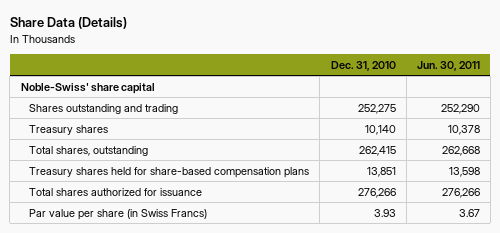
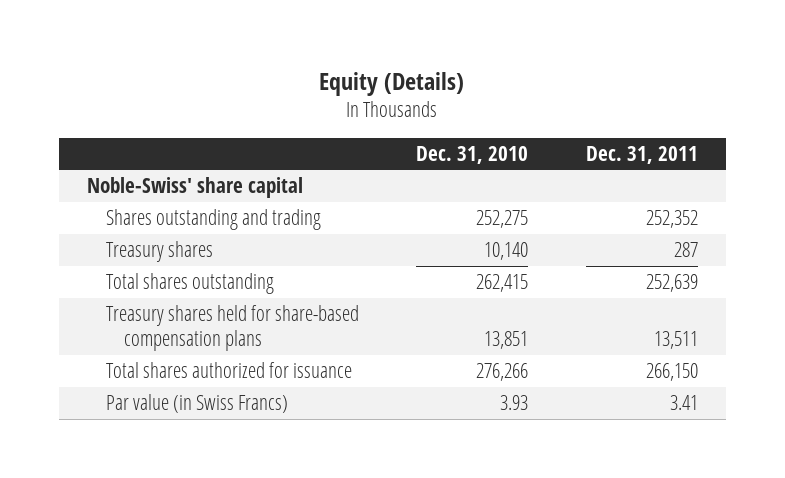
[9,17,127,30] Share Data (Details) -> [319,72,465,97] Equity (Details)
[416,60,480,71] Jun. 30, 2011 -> none
none -> [585,145,698,164] Dec. 31, 2011
[29,145,149,156] Total shares, outstanding -> [105,273,274,295] Total shares outstanding
[29,208,208,220] Par value per share (in Swiss Francs) -> [105,394,288,414] Par value (in Swiss Francs)

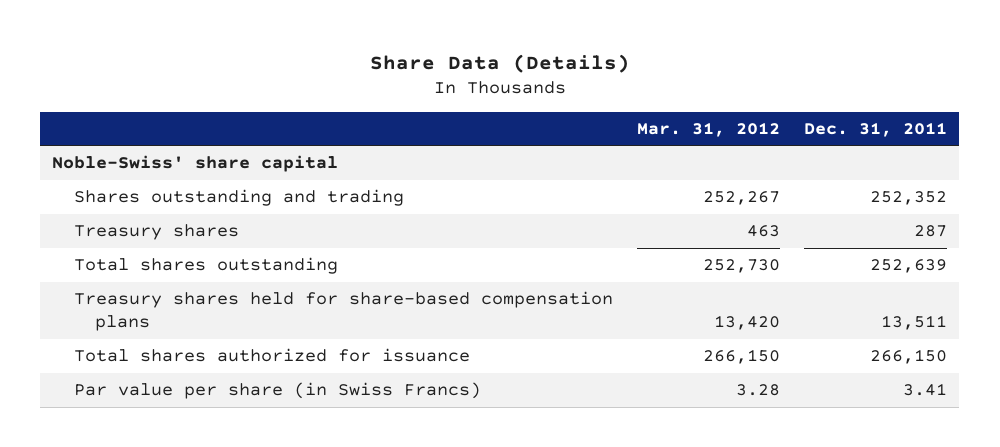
[319,72,465,97] Equity (Details) -> [369,53,630,73] Share Data (Details)
[416,145,529,164] Dec. 31, 2010 -> none
none -> [636,121,780,137] Mar. 31, 2012
[105,394,288,414] Par value (in Swiss Francs) -> [73,382,481,400] Par value per share (in Swiss Francs)

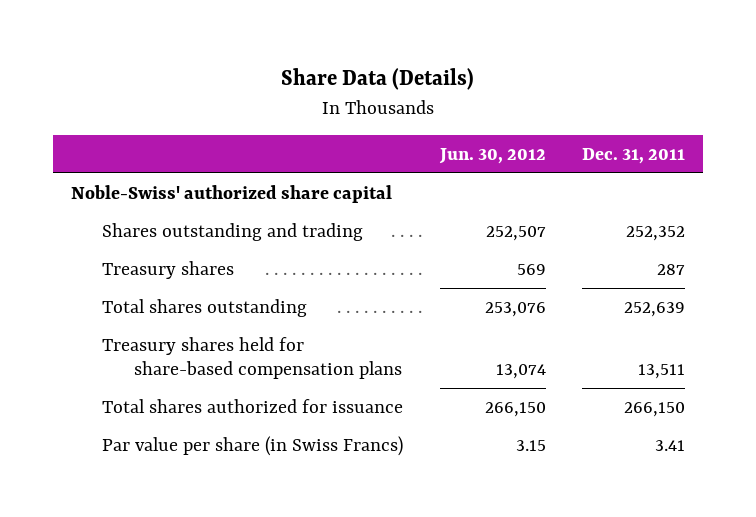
[636,121,780,137] Mar. 31, 2012 -> none
none -> [438,147,546,164] Jun. 30, 2012
[52,155,339,173] Noble-Swiss' share capital -> [70,185,392,204] Noble-Swiss' authorized share capital

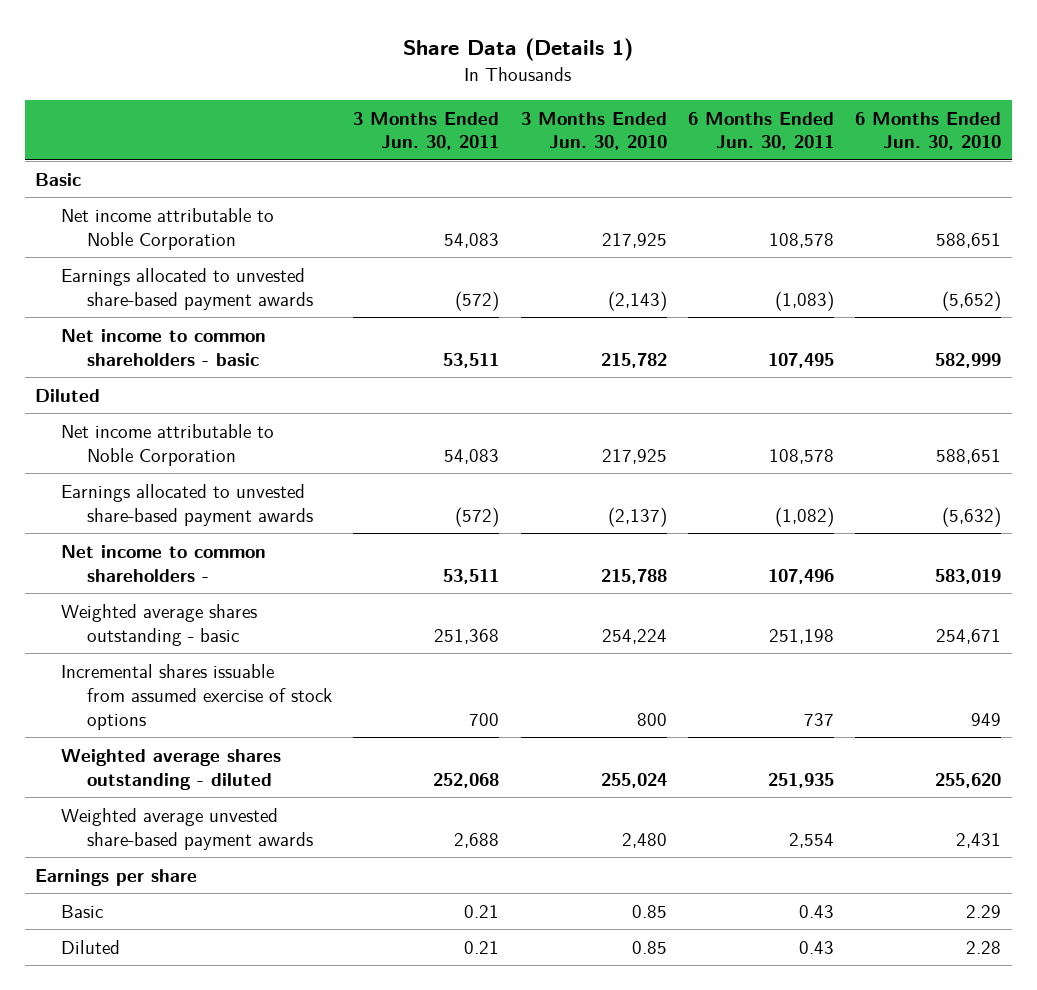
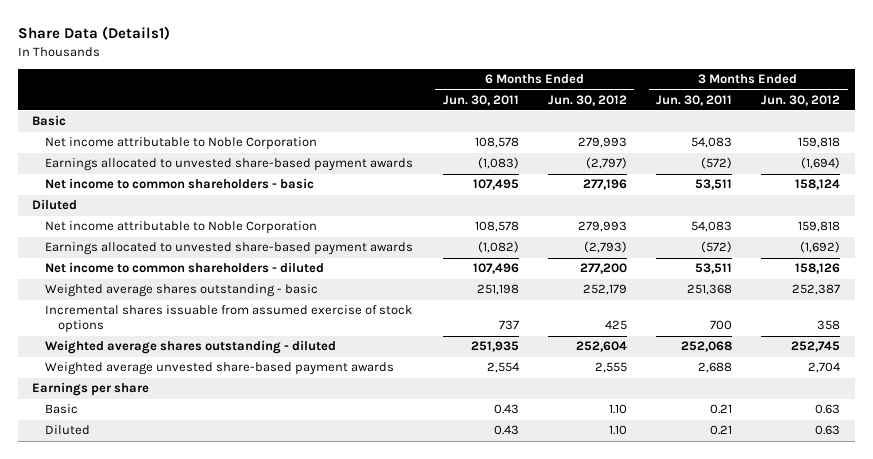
[403,37,634,61] Share Data (Details 1) -> [17,26,170,41] Share Data (Details1)
[520,111,667,151] 3 Months Ended Jun. 30, 2010 -> none
[855,111,1002,151] 6 Months Ended Jun. 30, 2010 -> none
none -> [547,94,627,106] Jun. 30, 2012
none -> [761,94,841,106] Jun. 30, 2012
[61,544,267,582] Net income to common shareholders - -> [45,262,325,274] Net income to common shareholders - diluted

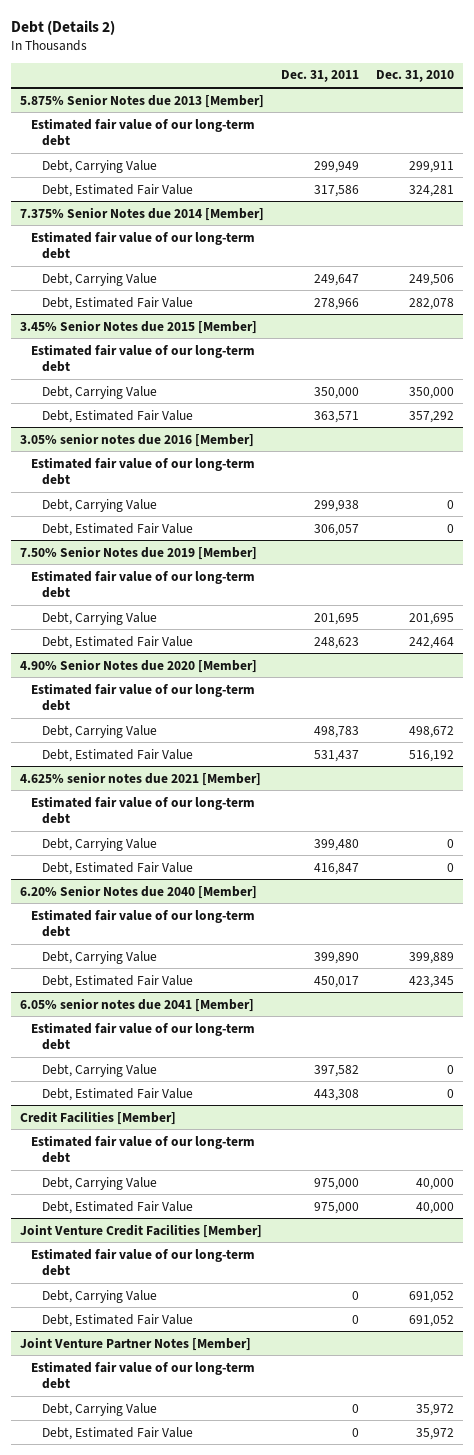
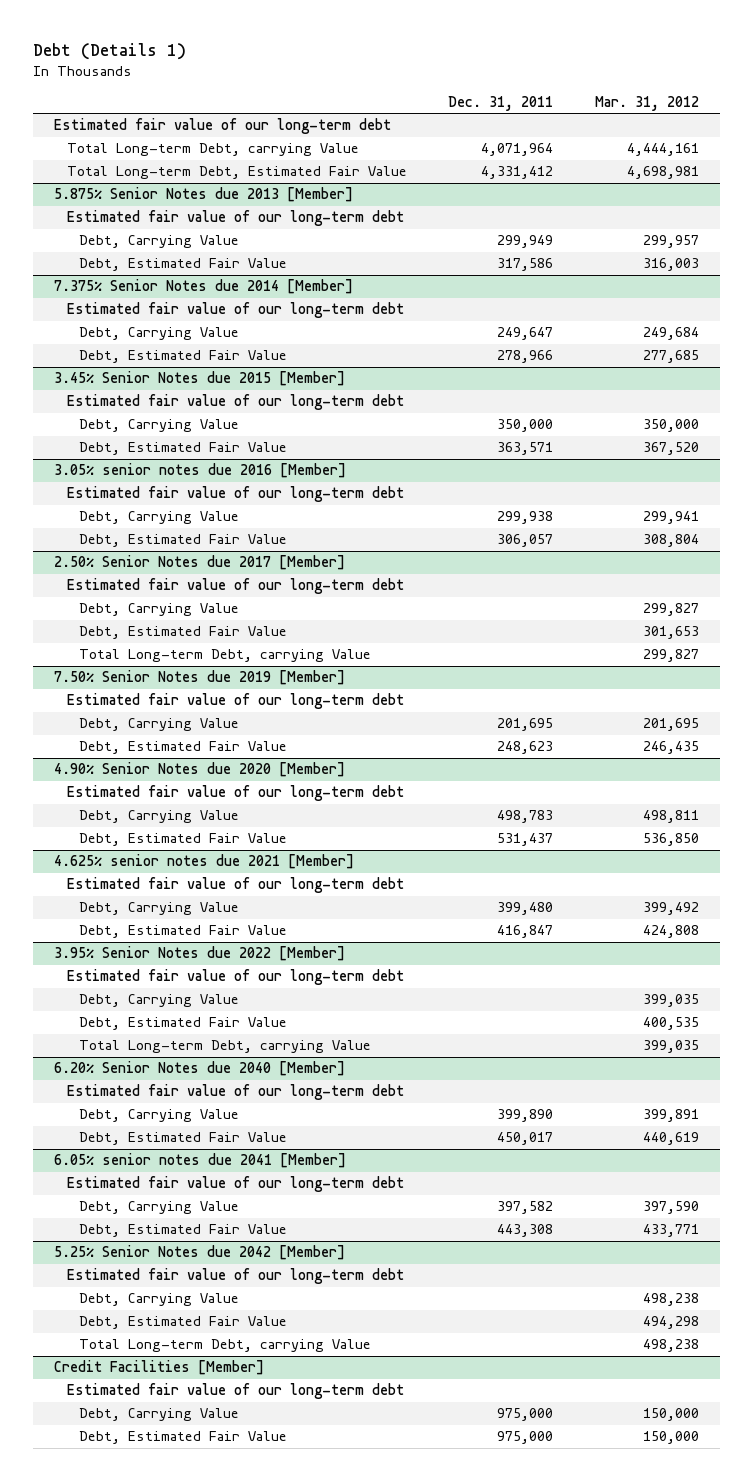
[11,19,116,35] Debt (Details 2) -> [32,42,186,60] Debt (Details 1)
[375,70,454,83] Dec. 31, 2010 -> none
none -> [595,95,700,111] Mar. 31, 2012
none -> [53,118,391,135] Estimated fair value of our long-term debt
none -> [66,143,359,157] Total Long-term Debt, carrying Value
none -> [66,166,407,180] Total Long-term Debt, Estimated Fair Value
none -> [53,555,345,571] 2.50% Senior Notes due 2017 [Member]
none -> [66,578,404,595] Estimated fair value of our long-term debt
none -> [79,603,240,617] Debt, Carrying Value
none -> [79,626,288,640] Debt, Estimated Fair Value
none -> [79,649,372,663] Total Long-term Debt, carrying Value
none -> [53,946,345,962] 3.95% Senior Notes due 2022 [Member]
none -> [66,969,404,986] Estimated fair value of our long-term debt
none -> [79,994,240,1008] Debt, Carrying Value
none -> [79,1017,288,1031] Debt, Estimated Fair Value
none -> [79,1040,372,1054] Total Long-term Debt, carrying Value
none -> [53,1245,345,1261] 5.25% Senior Notes due 2042 [Member]
none -> [66,1268,404,1285] Estimated fair value of our long-term debt
none -> [79,1293,240,1307] Debt, Carrying Value
none -> [79,1316,288,1330] Debt, Estimated Fair Value
none -> [79,1339,372,1353] Total Long-term Debt, carrying Value
[19,1223,262,1238] Joint Venture Credit Facilities [Member] -> none
[30,1247,255,1277] Estimated fair value of our long-term debt -> none
[41,1289,157,1303] Debt, Carrying Value -> none
[41,1313,193,1327] Debt, Estimated Fair Value -> none
[19,1336,251,1351] Joint Venture Partner Notes [Member] -> none
[30,1360,255,1390] Estimated fair value of our long-term debt -> none
[41,1402,157,1416] Debt, Carrying Value -> none
[41,1426,193,1440] Debt, Estimated Fair Value -> none

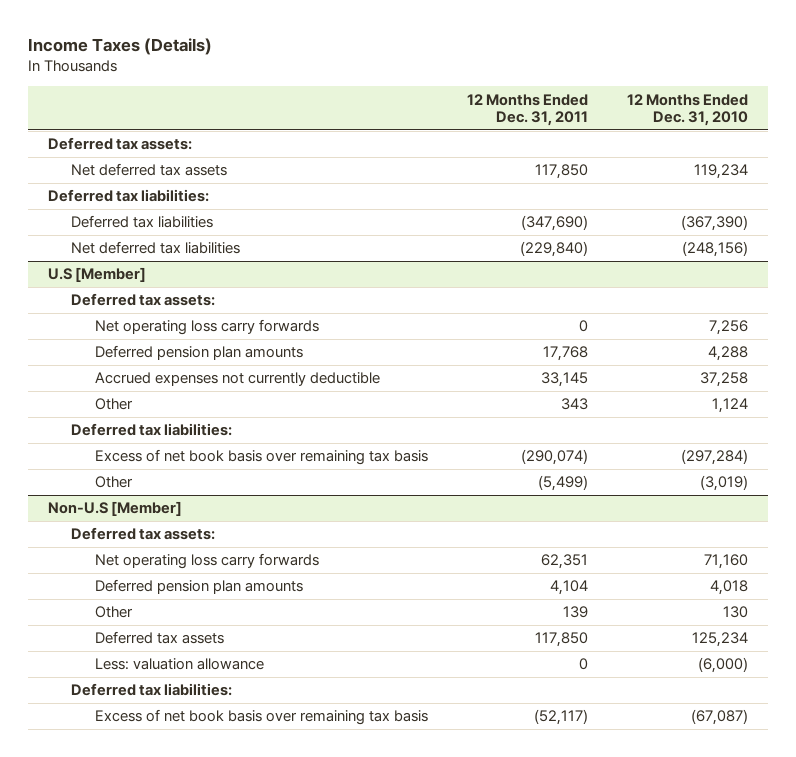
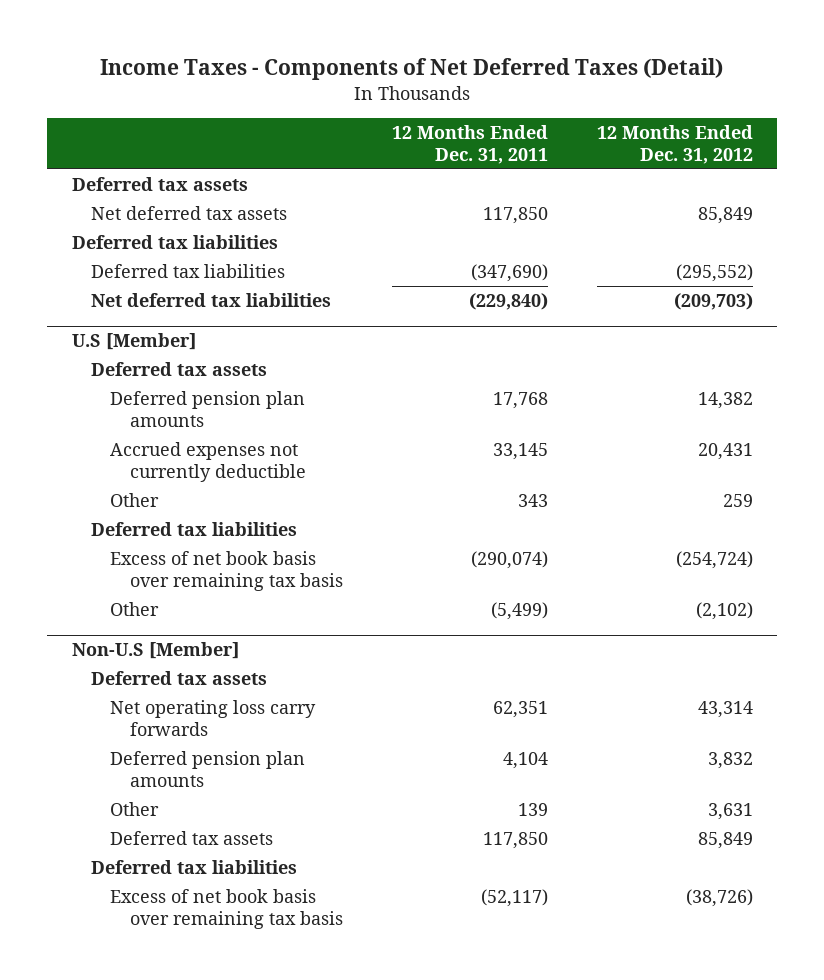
[27,38,212,56] Income Taxes (Details) -> [100,58,724,81] Income Taxes - Components of Net Deferred Taxes (Detail)
[627,93,749,126] 12 Months Ended Dec. 31, 2010 -> none
none -> [596,124,753,164] 12 Months Ended Dec. 31, 2012
[47,137,192,151] Deferred tax assets: -> [71,176,248,191] Deferred tax assets
[47,189,209,203] Deferred tax liabilities: -> [71,234,278,249] Deferred tax liabilities
[94,319,319,336] Net operating loss carry forwards -> none
[71,293,216,307] Deferred tax assets: -> [91,361,268,376] Deferred tax assets
[71,423,233,437] Deferred tax liabilities: -> [91,521,298,536] Deferred tax liabilities
[71,527,216,541] Deferred tax assets: -> [91,670,268,685] Deferred tax assets
[94,658,264,671] Less: valuation allowance -> none
[71,683,233,697] Deferred tax liabilities: -> [91,859,298,874] Deferred tax liabilities

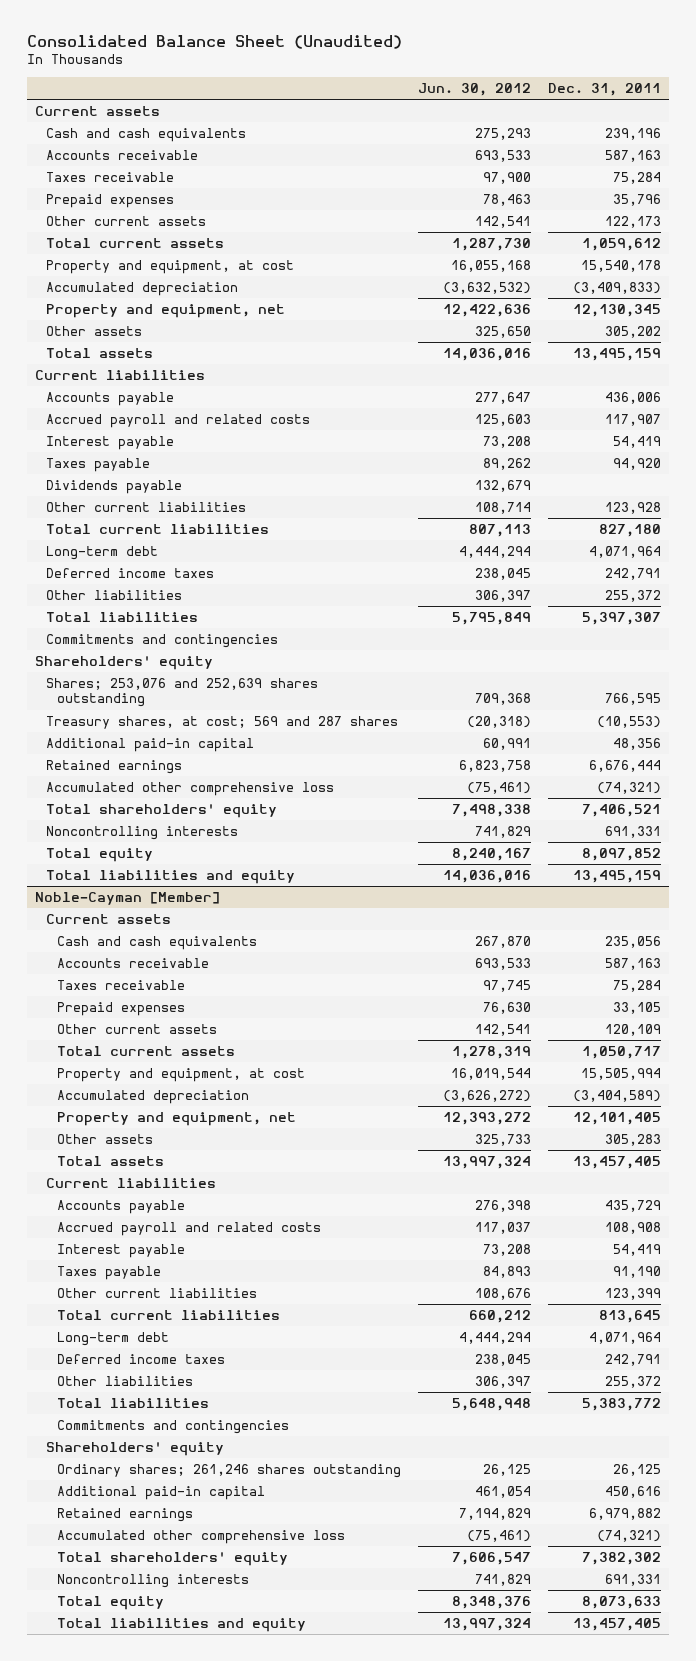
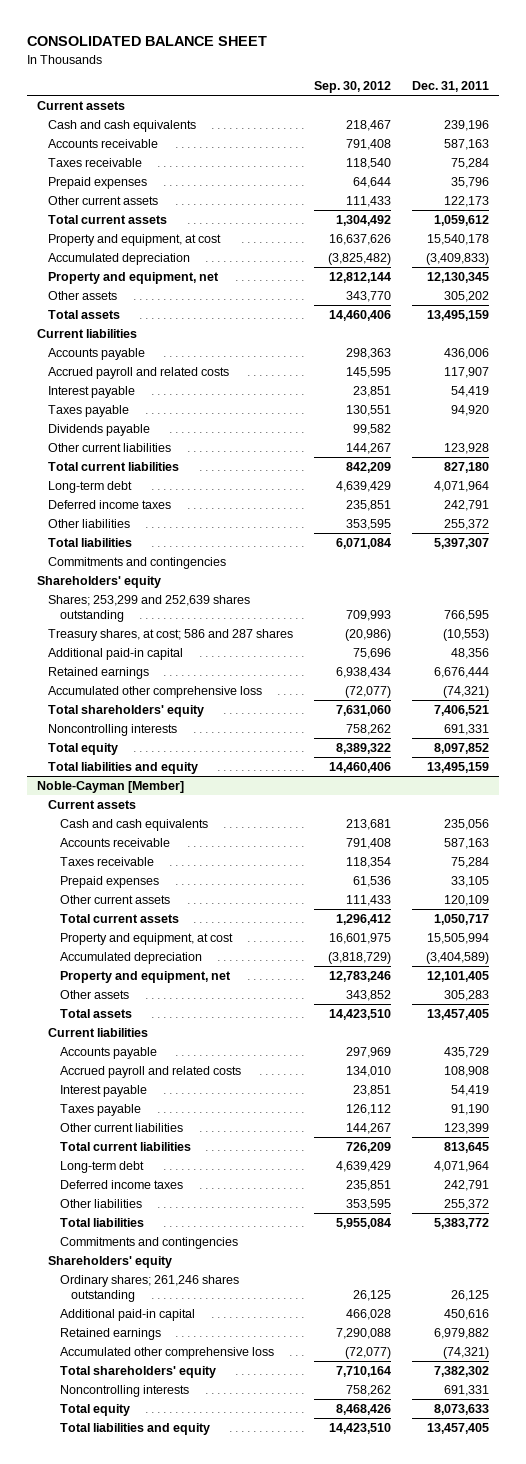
[26,34,402,49] Consolidated Balance Sheet (Unaudited) -> [26,36,267,47] CONSOLIDATED BALANCE SHEET
[418,83,532,97] Jun. 30, 2012 -> none
none -> [314,81,392,94] Sep. 30, 2012
[46,677,319,708] Shares; 253,076 and 252,639 shares outstanding -> [48,594,251,623] Shares; 253,299 and 252,639 shares outstanding
[46,715,399,729] Treasury shares, at cost; 569 and 287 shares -> [48,628,294,641] Treasury shares, at cost; 586 and 287 shares

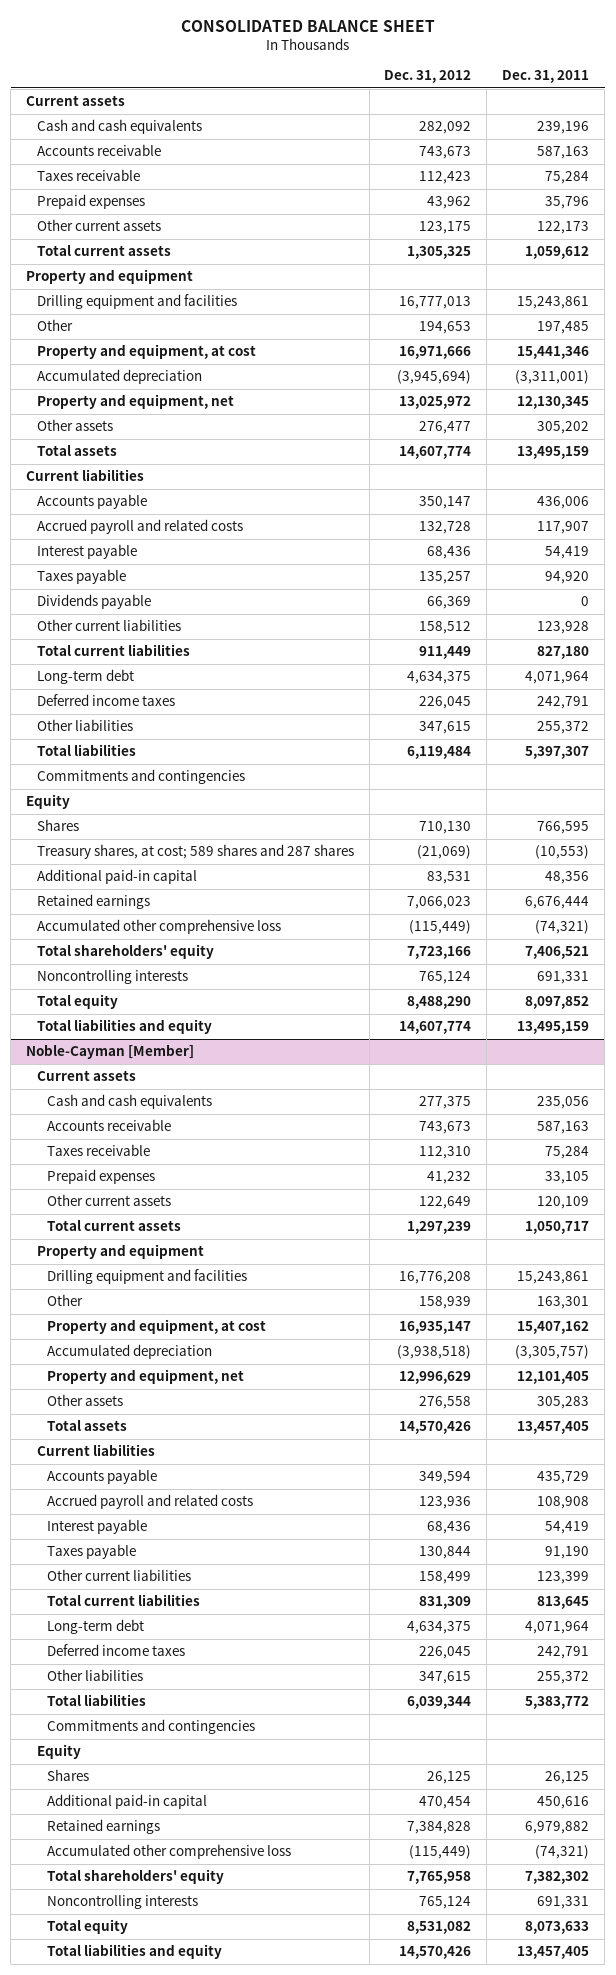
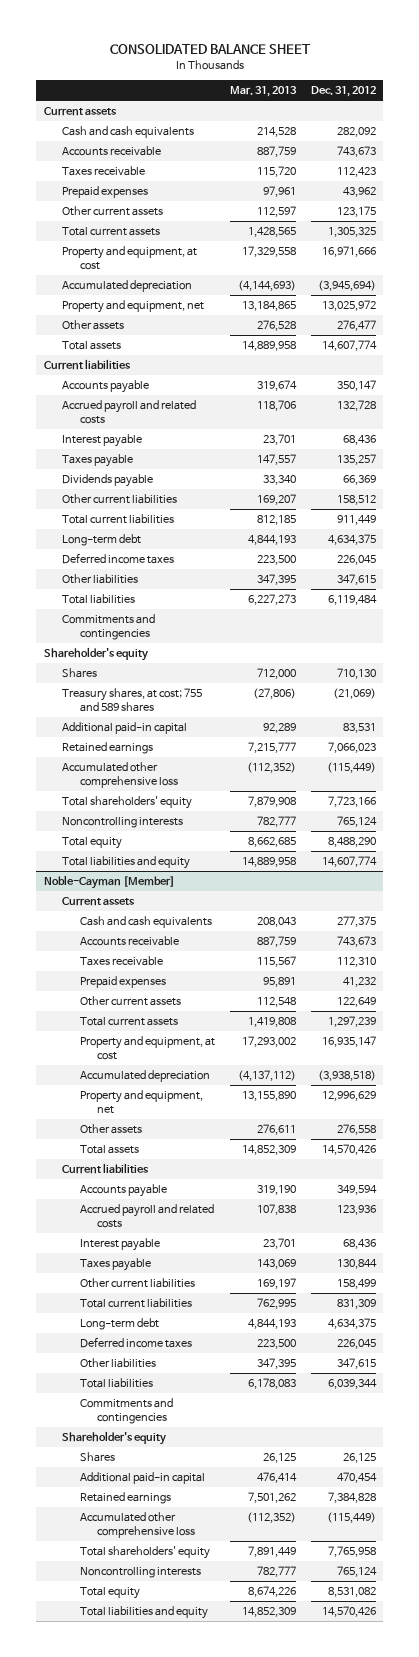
[502,70,590,84] Dec. 31, 2011 -> none
none -> [229,86,297,98] Mar. 31, 2013
[26,269,194,285] Property and equipment -> none
[36,294,237,310] Drilling equipment and facilities -> none
[36,319,73,332] Other -> none
[26,794,71,810] Equity -> [43,647,148,662] Shareholder's equity
[36,844,354,860] Treasury shares, at cost; 589 shares and 287 shares -> [61,688,202,712] Treasury shares, at cost; 755 and 589 shares
[36,1244,204,1260] Property and equipment -> none
[46,1269,247,1285] Drilling equipment and facilities -> none
[46,1294,83,1307] Other -> none
[36,1744,81,1760] Equity -> [61,1431,166,1446] Shareholder's equity

